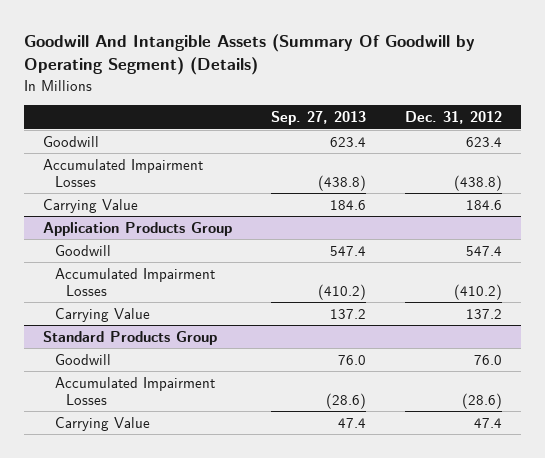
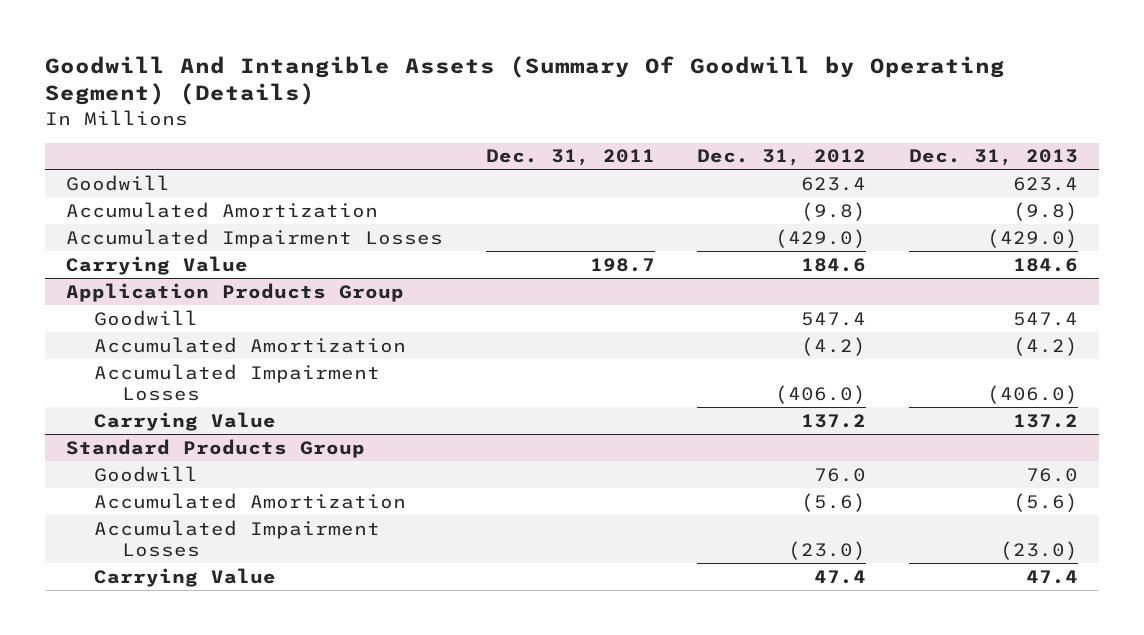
[271,111,367,126] Sep. 27, 2013 -> none
none -> [485,149,655,167] Dec. 31, 2011
none -> [908,149,1078,167] Dec. 31, 2013
none -> [66,201,379,218] Accumulated Amortization
[453,174,502,191] (438.8) -> [775,228,867,248] (429.0)
none -> [94,336,407,353] Accumulated Amortization
[453,283,502,300] (410.2) -> [775,384,867,404] (406.0)
none -> [94,492,407,509] Accumulated Amortization
[461,392,502,409] (28.6) -> [788,540,867,560] (23.0)

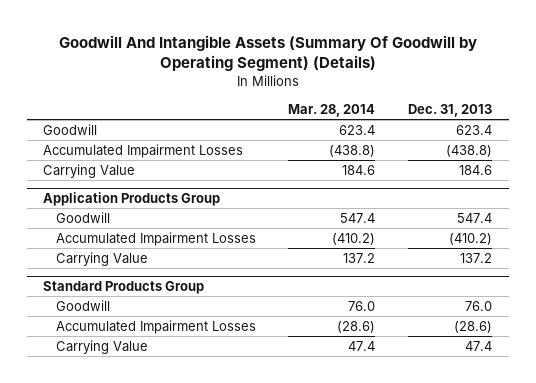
[485,149,655,167] Dec. 31, 2011 -> none
[697,149,867,167] Dec. 31, 2012 -> none
none -> [288,104,376,118] Mar. 28, 2014
[66,201,379,218] Accumulated Amortization -> none
[986,228,1078,248] (429.0) -> [446,144,493,157] (438.8)
[94,336,407,353] Accumulated Amortization -> none
[986,384,1078,404] (406.0) -> [449,232,493,245] (410.2)
[94,492,407,509] Accumulated Amortization -> none
[999,540,1078,560] (23.0) -> [454,320,493,333] (28.6)

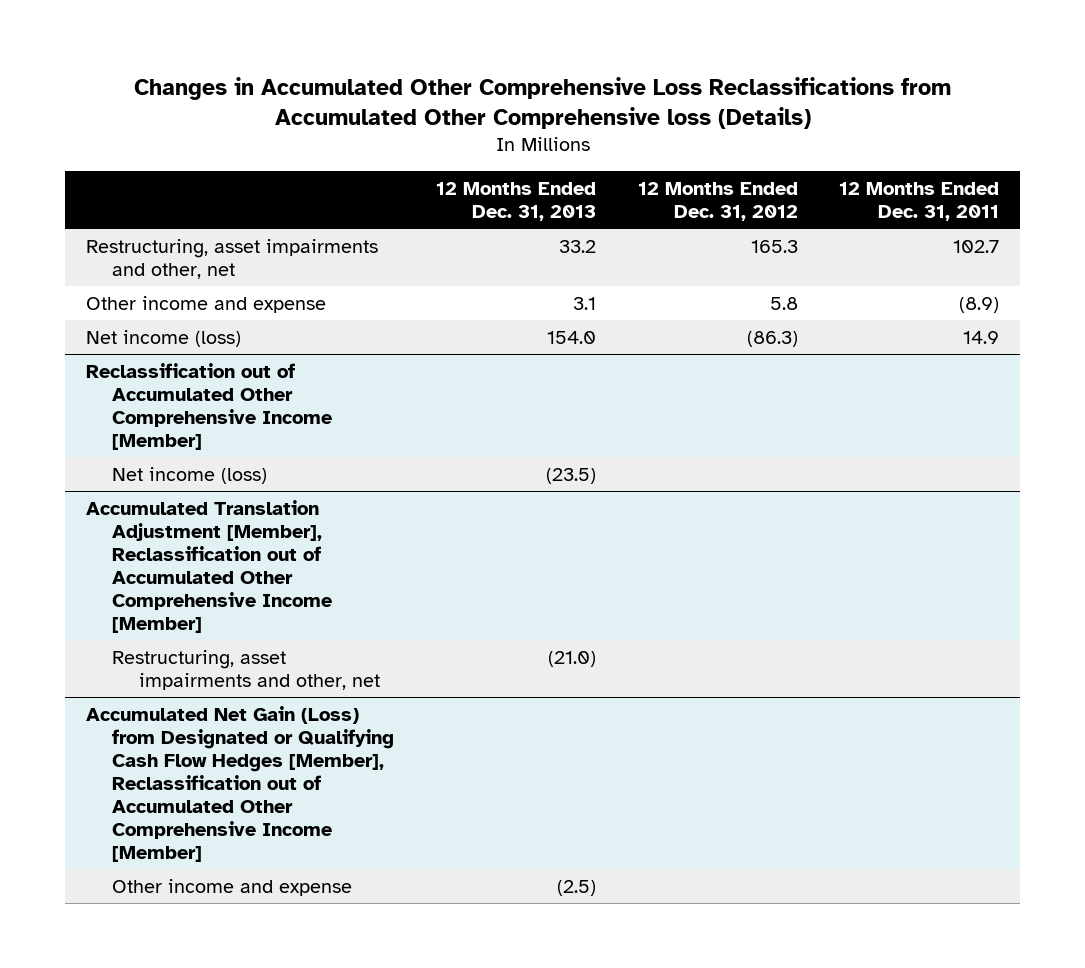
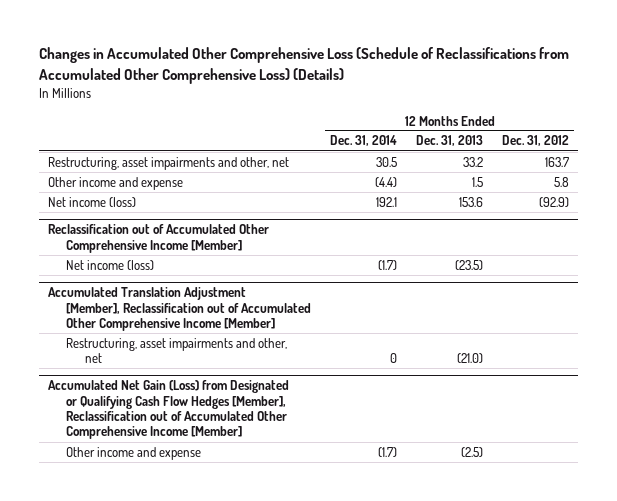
[133,77,951,130] Changes in Accumulated Other Comprehensive Loss Reclassifications from Accumulated Other Comprehensive loss (Details) -> [38,47,569,84] Changes in Accumulated Other Comprehensive Loss (Schedule of Reclassifications from Accumulated Other Comprehensive Loss) (Details)
[839,181,1000,221] 12 Months Ended Dec. 31, 2011 -> none
none -> [330,135,398,147] Dec. 31, 2014
[750,239,798,253] 165.3 -> [544,156,569,167] 163.7
[573,296,597,310] 3.1 -> [472,176,484,187] 1.5
[547,330,597,344] 154.0 -> [459,196,484,207] 153.6
[746,330,798,347] (86.3) -> [538,196,569,207] (92.9)

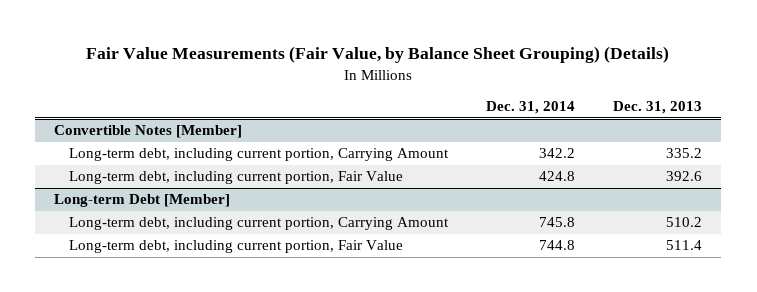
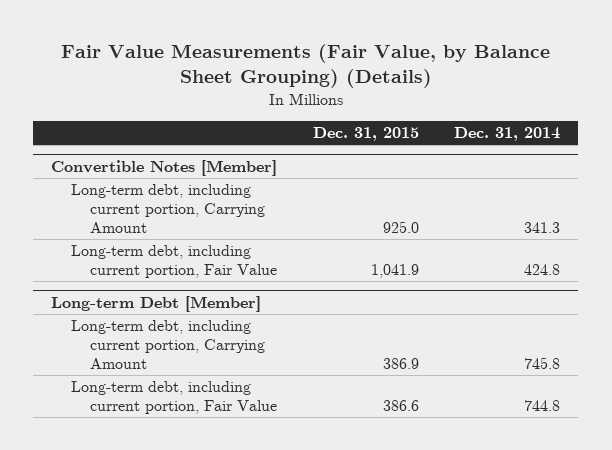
[613,101,703,115] Dec. 31, 2013 -> none
none -> [312,127,419,142] Dec. 31, 2015
[539,148,576,159] 342.2 -> [524,222,561,234] 341.3

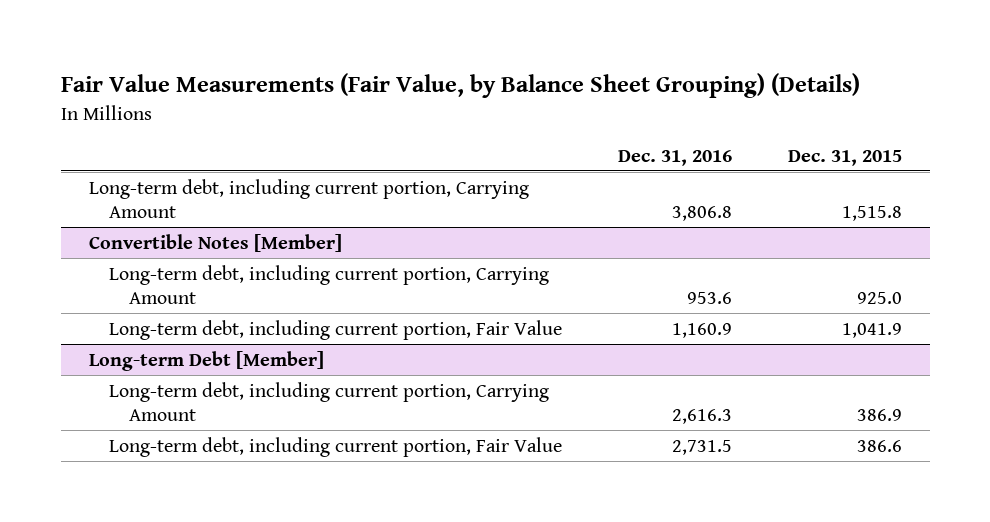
[454,127,561,142] Dec. 31, 2014 -> none
none -> [617,149,732,166] Dec. 31, 2016
none -> [88,178,529,218] Long-term debt, including current portion, Carrying Amount

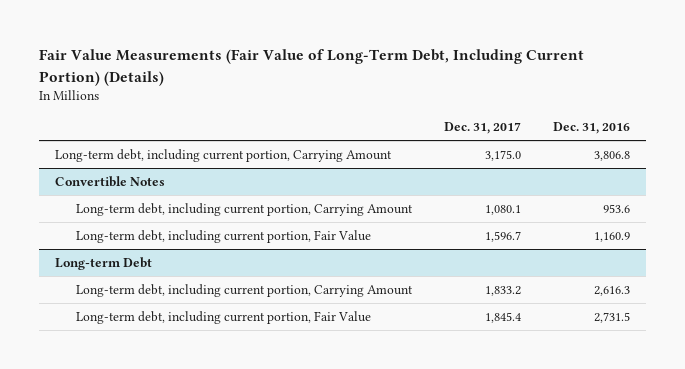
[60,73,860,99] Fair Value Measurements (Fair Value, by Balance Sheet Grouping) (Details) -> [39,49,585,86] Fair Value Measurements (Fair Value of Long-Term Debt, Including Current Portion) (Details)
[787,149,902,166] Dec. 31, 2015 -> none
none -> [443,122,521,135] Dec. 31, 2017
[88,233,342,252] Convertible Notes [Member] -> [55,175,166,187] Convertible Notes
[88,350,324,371] Long-term Debt [Member] -> [55,256,153,270] Long-term Debt

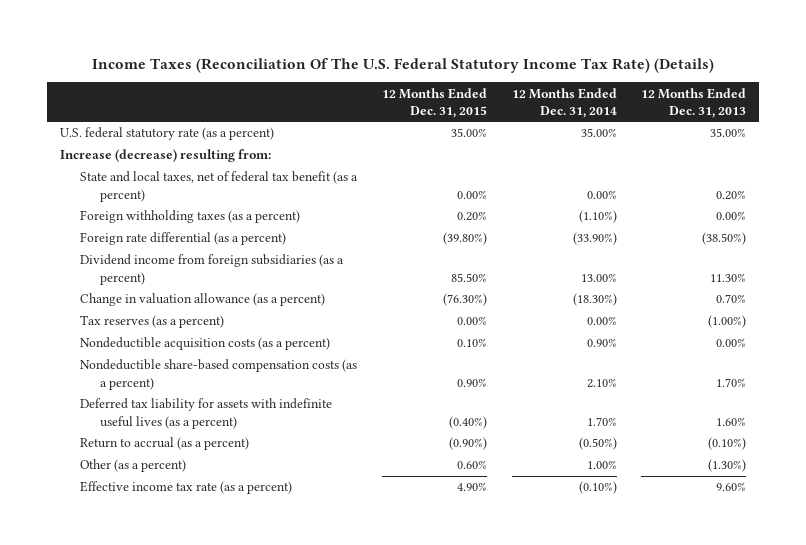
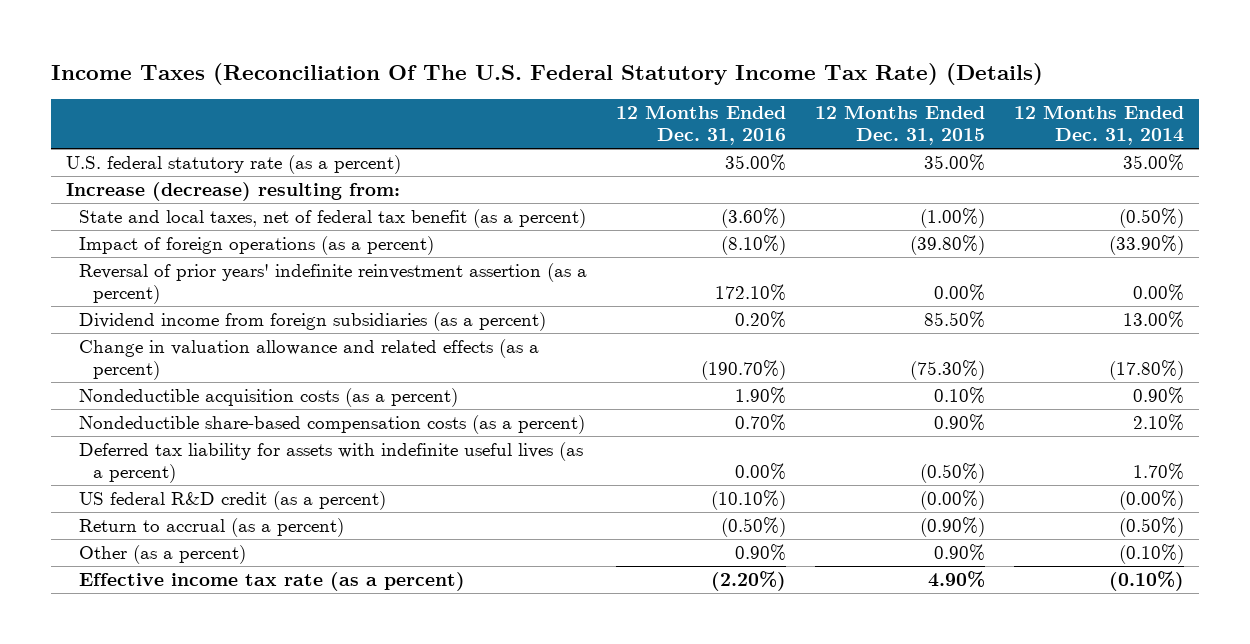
[641,87,747,118] 12 Months Ended Dec. 31, 2013 -> none
none -> [616,105,787,146] 12 Months Ended Dec. 31, 2016
[80,210,301,224] Foreign withholding taxes (as a percent) -> none
[456,189,487,199] 0.00% -> [920,207,986,228] (1.00%)
[586,189,617,199] 0.00% -> [1119,207,1185,228] (0.50%)
[80,232,287,246] Foreign rate differential (as a percent) -> [79,235,435,255] Impact of foreign operations (as a percent)
none -> [79,262,588,304] Reversal of prior years' indefinite reinvestment assertion (as a percent)
[80,315,225,329] Tax reserves (as a percent) -> none
[80,293,326,307] Change in valuation allowance (as a percent) -> [79,338,540,380] Change in valuation allowance and related effects (as a percent)
[442,293,487,307] (76.30%) -> [910,359,986,380] (75.30%)
[572,293,617,307] (18.30%) -> [1109,359,1185,380] (17.80%)
[448,415,487,429] (0.40%) -> [920,462,986,483] (0.50%)
none -> [79,490,387,510] US federal R&D credit (as a percent)
[456,460,487,470] 0.60% -> [934,543,986,561] 0.90%
[586,460,617,470] 1.00% -> [1119,543,1185,564] (0.10%)

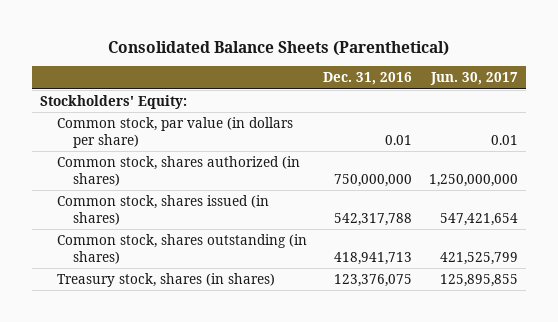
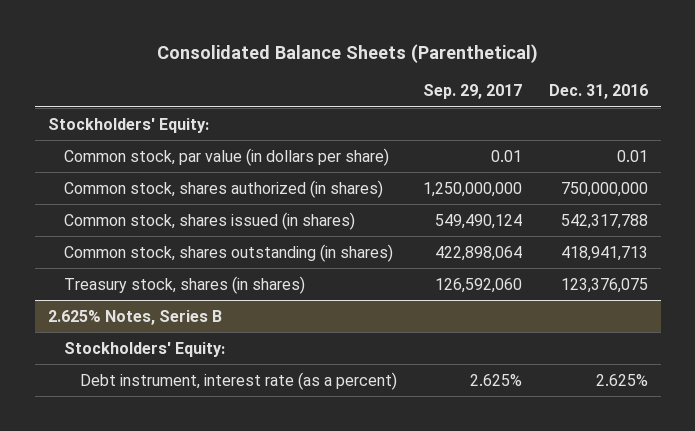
[429,72,518,86] Jun. 30, 2017 -> none
none -> [423,84,523,100] Sep. 29, 2017
none -> [47,309,222,325] 2.625% Notes, Series B
none -> [63,341,225,357] Stockholders' Equity:
none -> [80,371,398,390] Debt instrument, interest rate (as a percent)

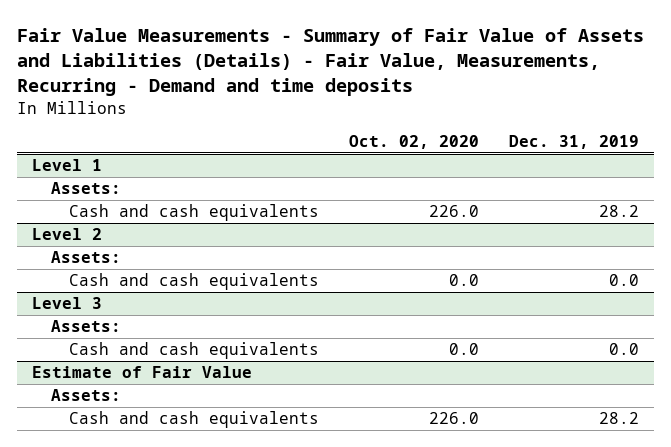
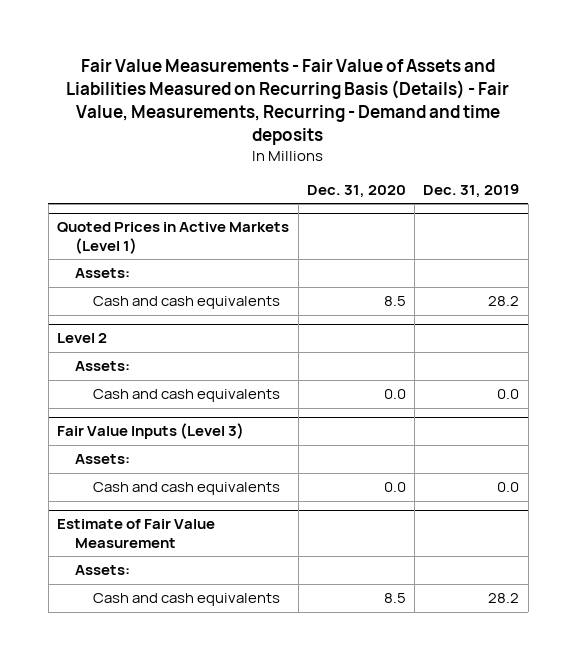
[16,27,644,96] Fair Value Measurements - Summary of Fair Value of Assets and Liabilities (Details) - Fair Value, Measurements, Recurring - Demand and time deposits -> [66,58,510,145] Fair Value Measurements - Fair Value of Assets and Liabilities Measured on Recurring Basis (Details) - Fair Value, Measurements, Recurring - Demand and time deposits
[349,135,480,150] Oct. 02, 2020 -> none
none -> [306,184,406,198] Dec. 31, 2020
[31,159,102,172] Level 1 -> [57,222,290,254] Quoted Prices in Active Markets (Level 1)
[31,297,102,310] Level 3 -> [57,423,245,440] Fair Value Inputs (Level 3)
[31,366,252,379] Estimate of Fair Value -> [57,519,216,548] Estimate of Fair Value Measurement

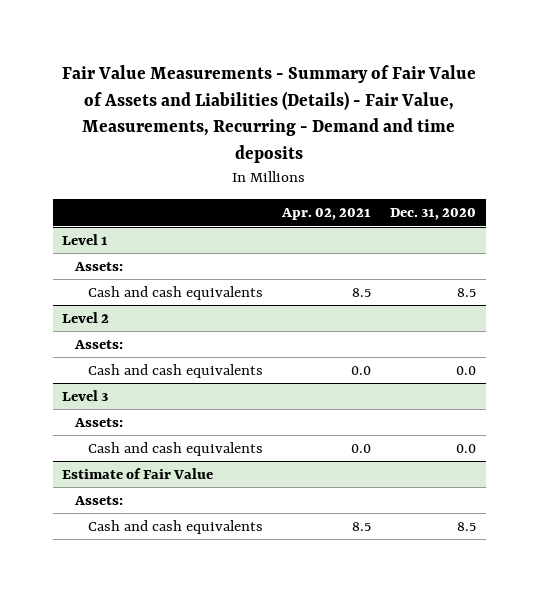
[66,58,510,145] Fair Value Measurements - Fair Value of Assets and Liabilities Measured on Recurring Basis (Details) - Fair Value, Measurements, Recurring - Demand and time deposits -> [62,65,477,164] Fair Value Measurements - Summary of Fair Value of Assets and Liabilities (Details) - Fair Value, Measurements, Recurring - Demand and time deposits
[423,183,520,198] Dec. 31, 2019 -> none
none -> [281,208,372,221] Apr. 02, 2021
[57,222,290,254] Quoted Prices in Active Markets (Level 1) -> [62,234,109,246] Level 1
[57,423,245,440] Fair Value Inputs (Level 3) -> [62,390,109,402] Level 3
[57,519,216,548] Estimate of Fair Value Measurement -> [62,468,214,480] Estimate of Fair Value

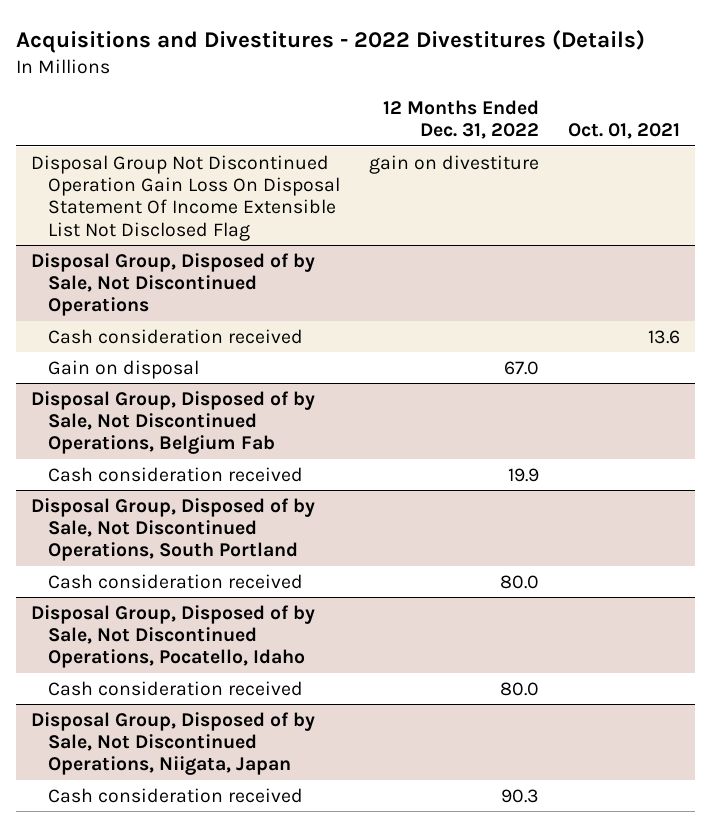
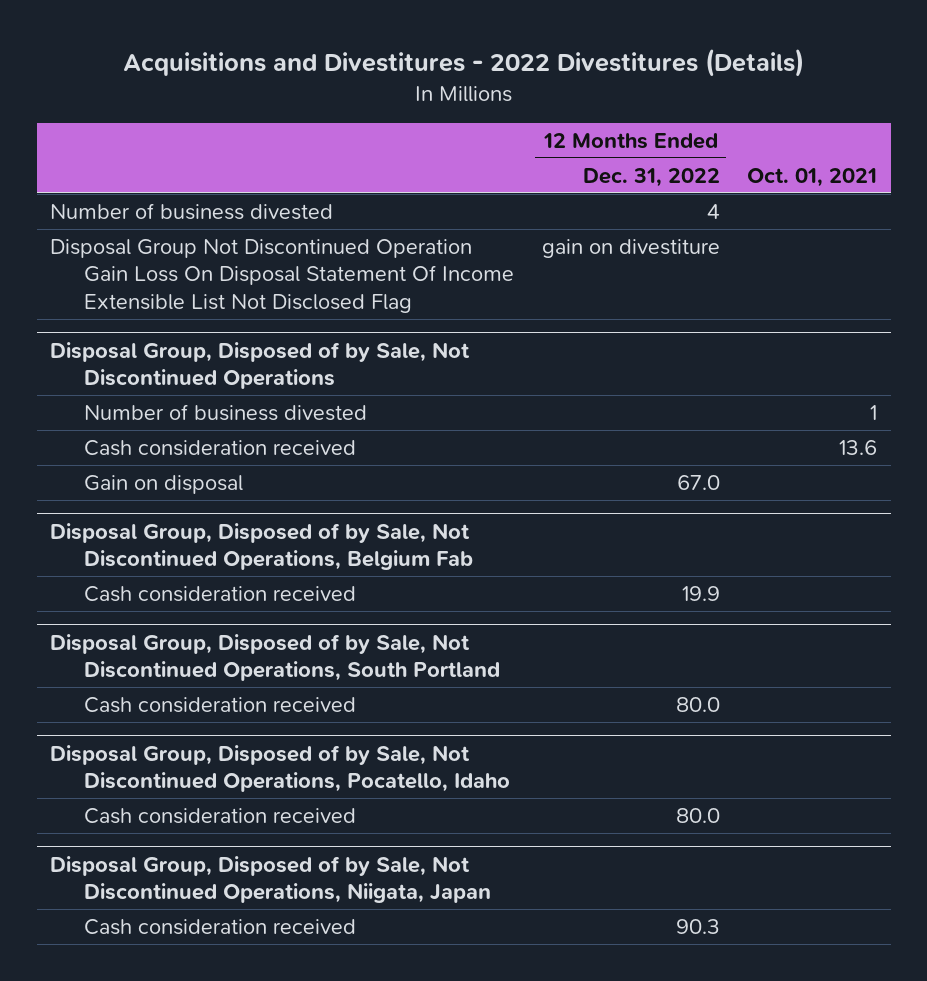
none -> [50,202,334,220] Number of business divested
none -> [84,403,368,421] Number of business divested

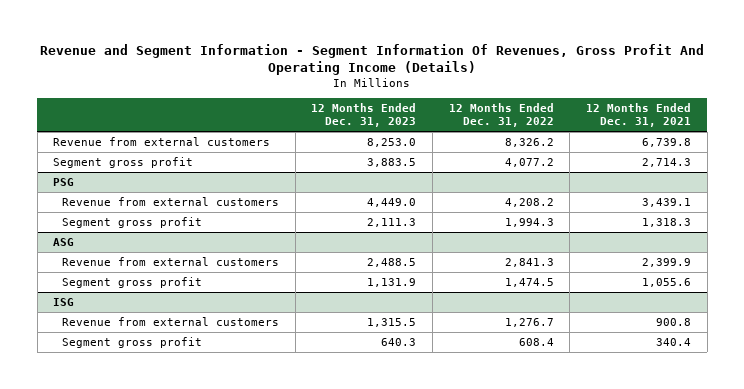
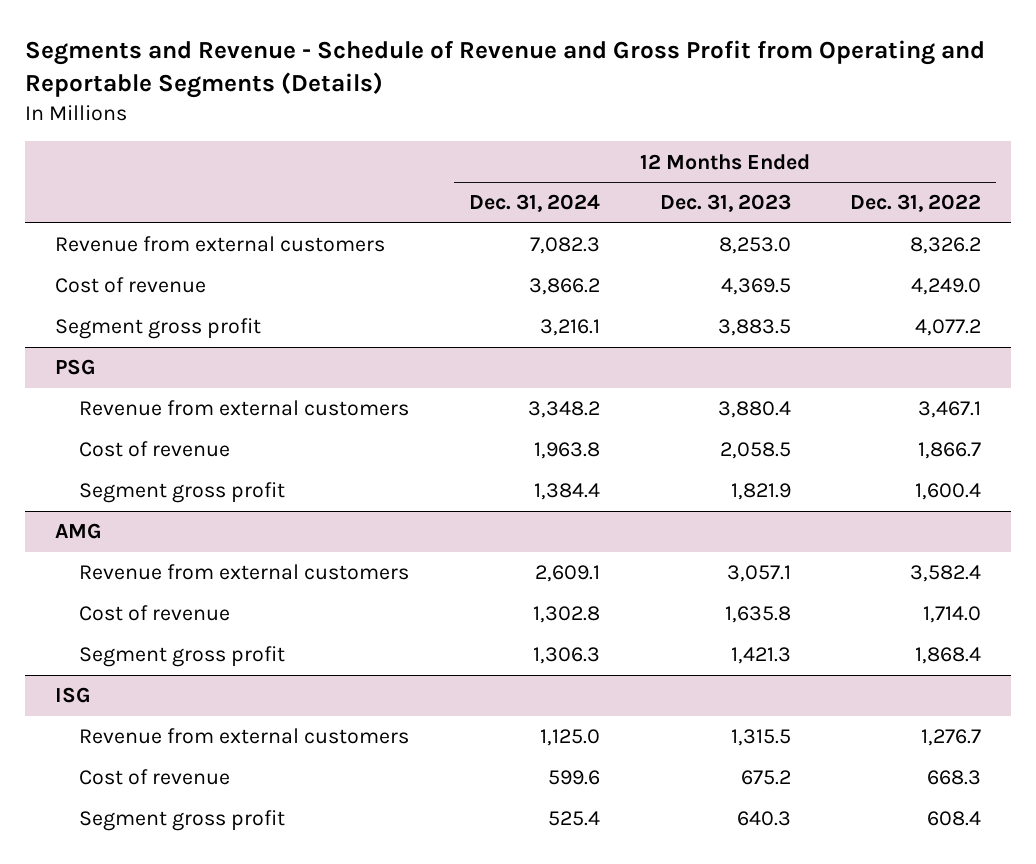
[40,43,705,75] Revenue and Segment Information - Segment Information Of Revenues, Gross Profit And Operating Income (Details) -> [24,40,985,99] Segments and Revenue - Schedule of Revenue and Gross Profit from Operating and Reportable Segments (Details)
[585,103,691,128] 12 Months Ended Dec. 31, 2021 -> none
none -> [468,194,600,213] Dec. 31, 2024
none -> [54,277,206,294] Cost of revenue
[53,238,75,247] ASG -> none
[367,198,417,208] 4,449.0 -> [717,401,791,419] 3,880.4
[504,198,554,208] 4,208.2 -> [918,401,982,419] 3,467.1
none -> [78,441,230,458] Cost of revenue
[367,218,417,228] 2,111.3 -> [730,483,791,501] 1,821.9
[504,218,554,228] 1,994.3 -> [915,483,982,501] 1,600.4
none -> [54,523,102,540] AMG
[367,258,417,268] 2,488.5 -> [726,565,791,583] 3,057.1
[504,258,554,268] 2,841.3 -> [910,565,982,583] 3,582.4
none -> [78,605,230,622] Cost of revenue
[367,278,417,288] 1,131.9 -> [730,647,791,665] 1,421.3
[504,278,554,288] 1,474.5 -> [915,647,982,665] 1,868.4
none -> [78,769,230,786] Cost of revenue

